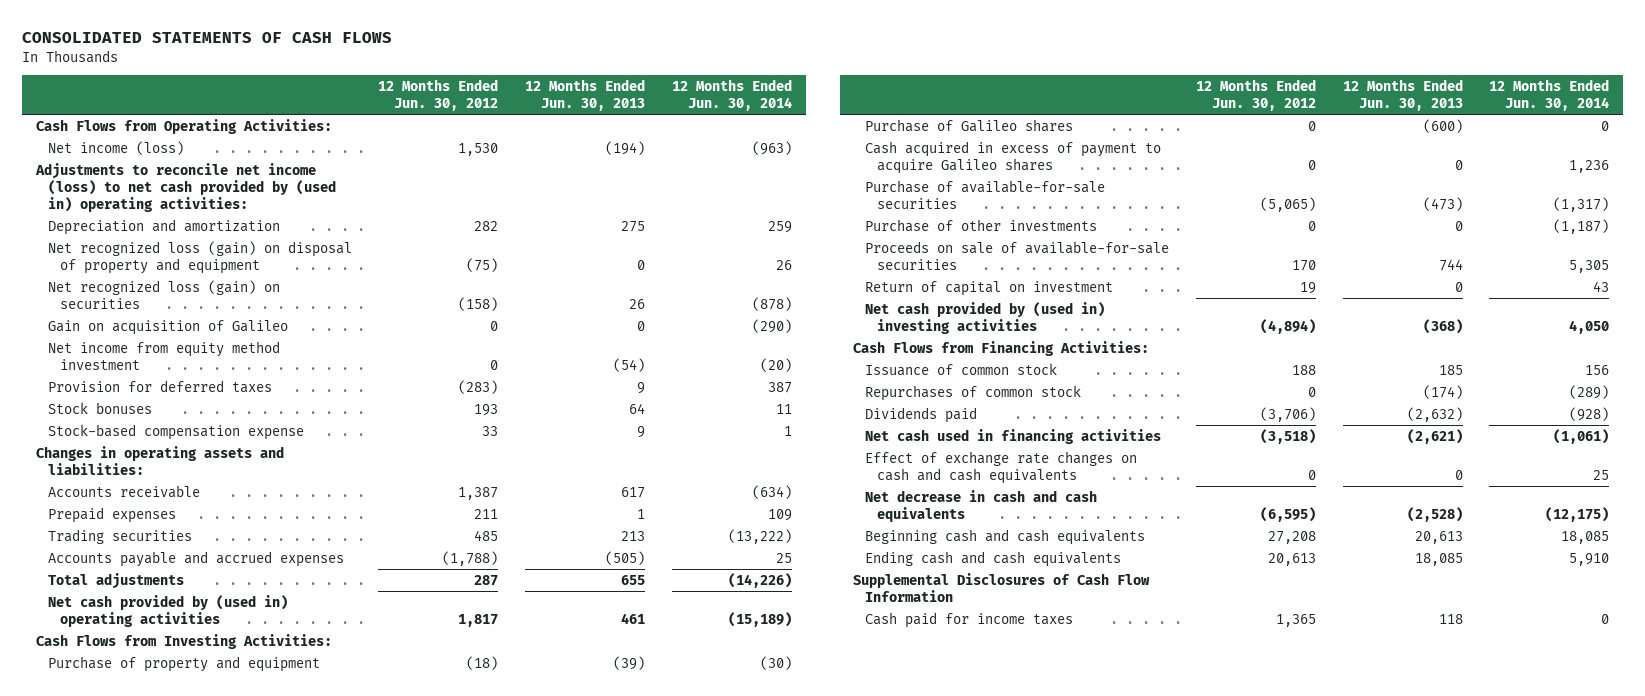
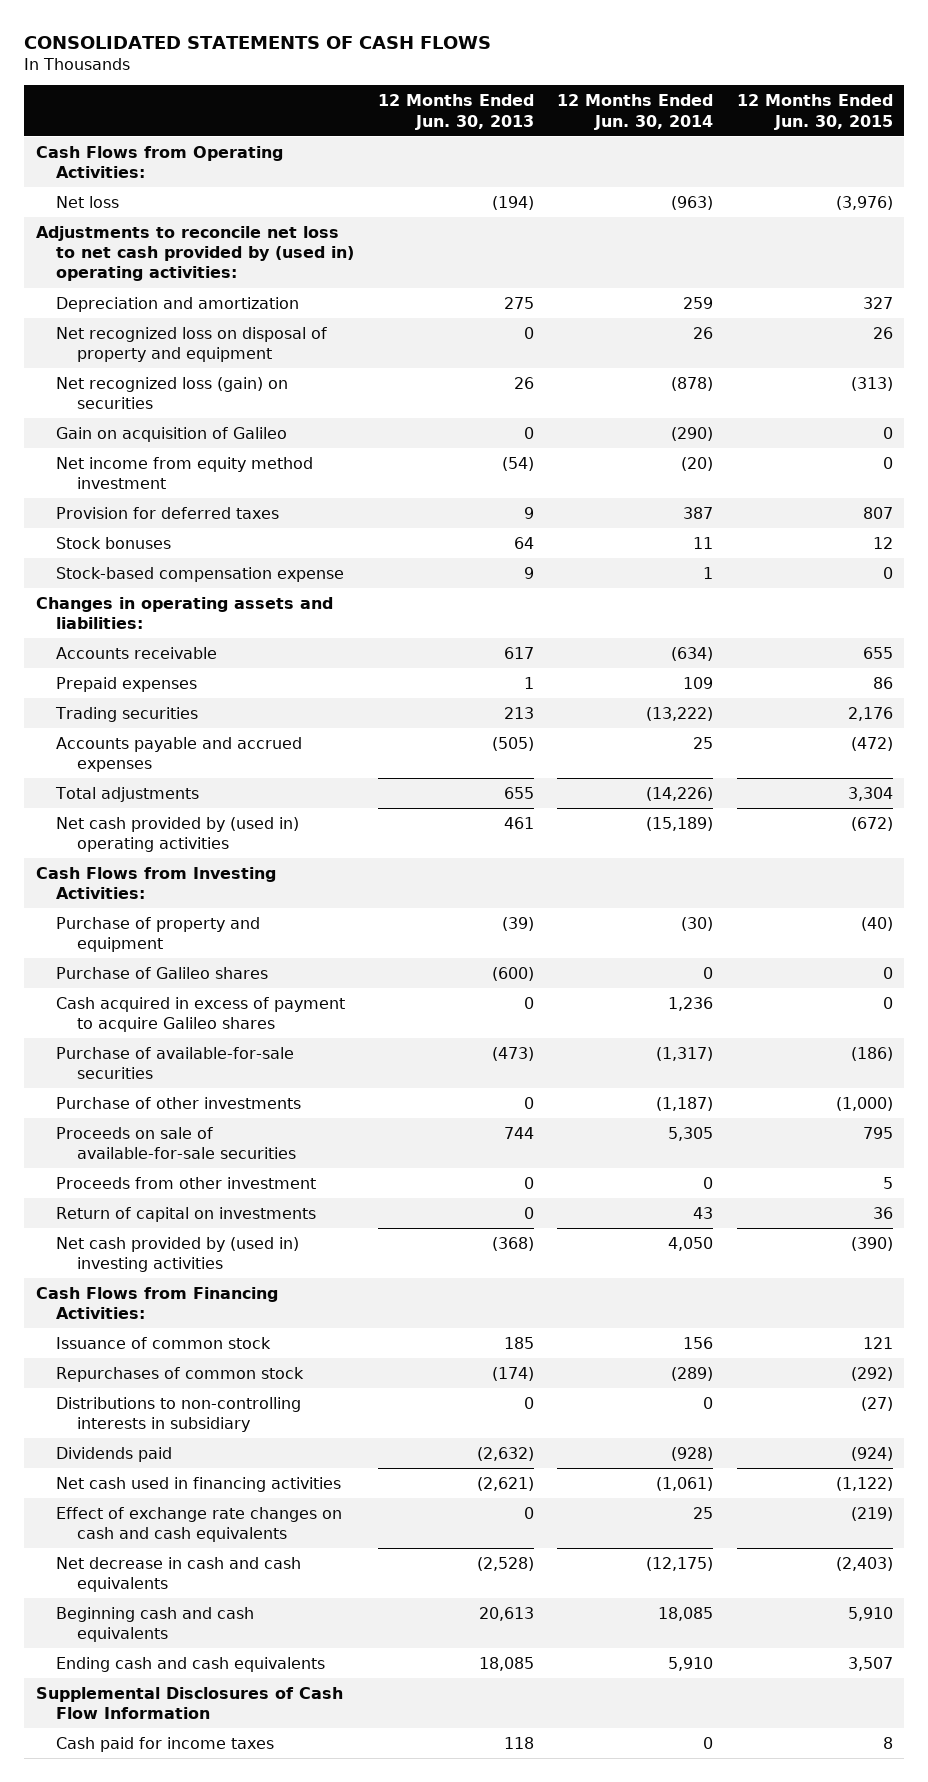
[378,78,499,112] 12 Months Ended Jun. 30, 2012 -> none
none -> [736,94,893,130] 12 Months Ended Jun. 30, 2015
[47,140,184,155] Net income (loss) -> [56,195,120,208] Net loss
[34,162,336,213] Adjustments to reconcile net income (loss) to net cash provided by (used in) operating activities: -> [35,225,355,282] Adjustments to reconcile net loss to net cash provided by (used in) operating activities:
[47,240,352,274] Net recognized loss (gain) on disposal of property and equipment -> [56,326,328,363] Net recognized loss on disposal of property and equipment
none -> [56,1176,317,1189] Proceeds from other investment
[864,280,1113,296] Return of capital on investment -> [56,1206,317,1222] Return of capital on investments
none -> [56,1396,302,1433] Distributions to non-controlling interests in subsidiary

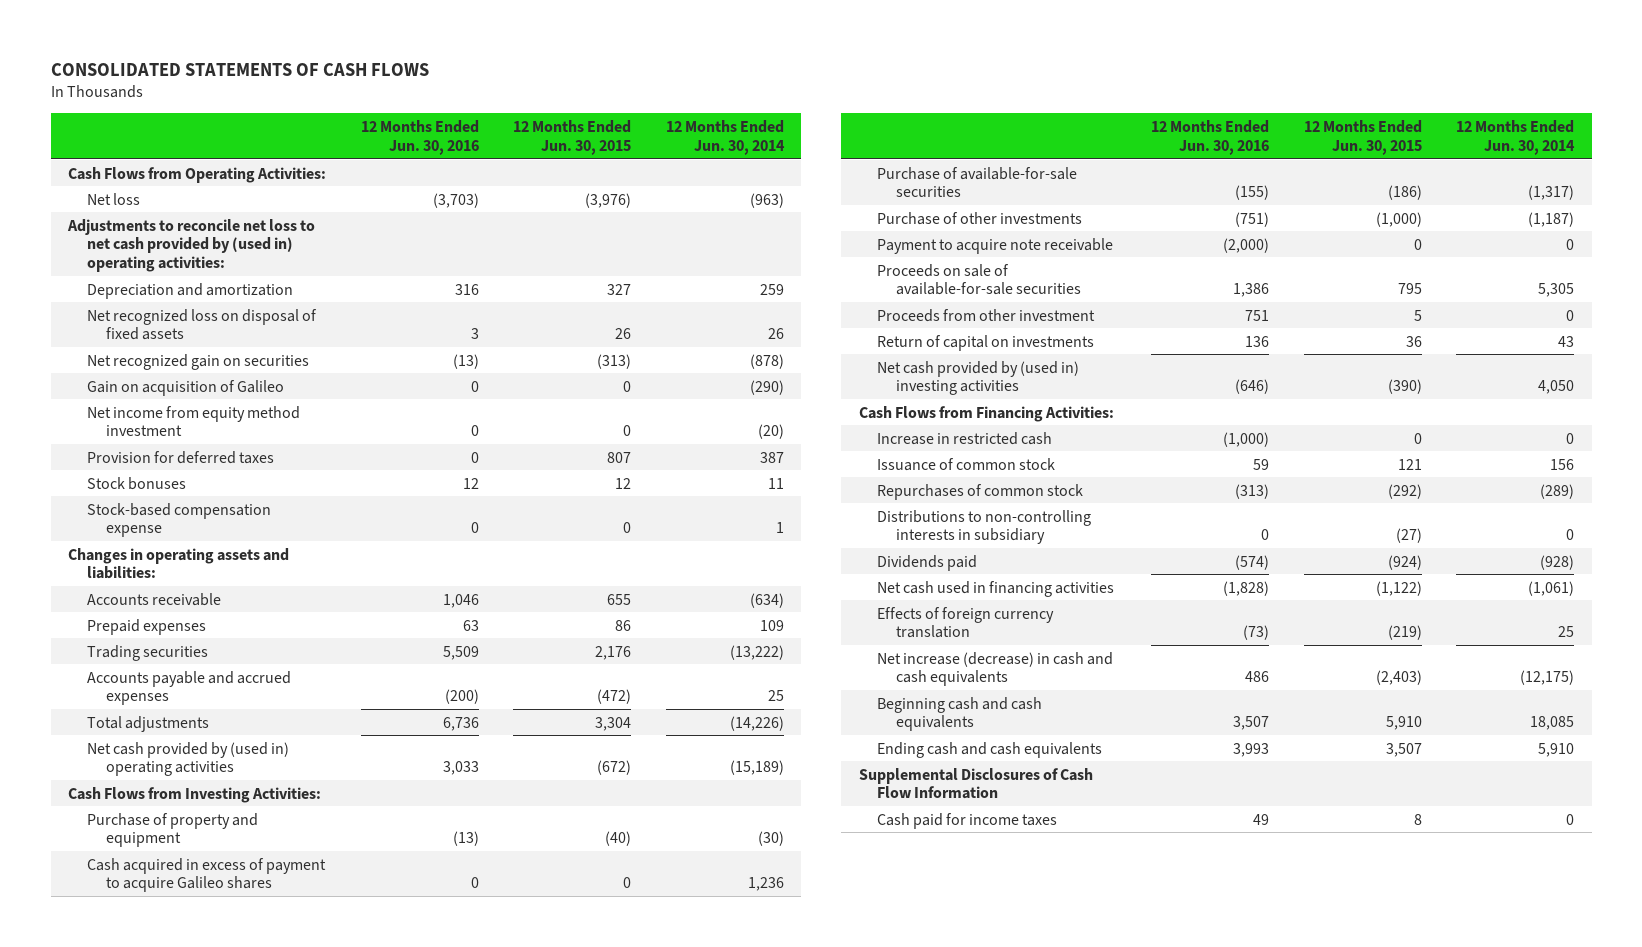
[377,94,534,130] 12 Months Ended Jun. 30, 2013 -> none
none -> [360,119,479,155] 12 Months Ended Jun. 30, 2016
[56,326,328,363] Net recognized loss on disposal of property and equipment -> [86,308,317,341] Net recognized loss on disposal of fixed assets
[56,376,289,410] Net recognized loss (gain) on securities -> [86,353,309,370] Net recognized gain on securities
[56,966,269,979] Purchase of Galileo shares -> none
none -> [877,237,1114,254] Payment to acquire note receivable
none -> [877,431,1053,445] Increase in restricted cash
[56,1506,343,1543] Effect of exchange rate changes on cash and cash equivalents -> [877,606,1055,639] Effects of foreign currency translation
[56,1556,302,1593] Net decrease in cash and cash equivalents -> [877,651,1114,687] Net increase (decrease) in cash and cash equivalents

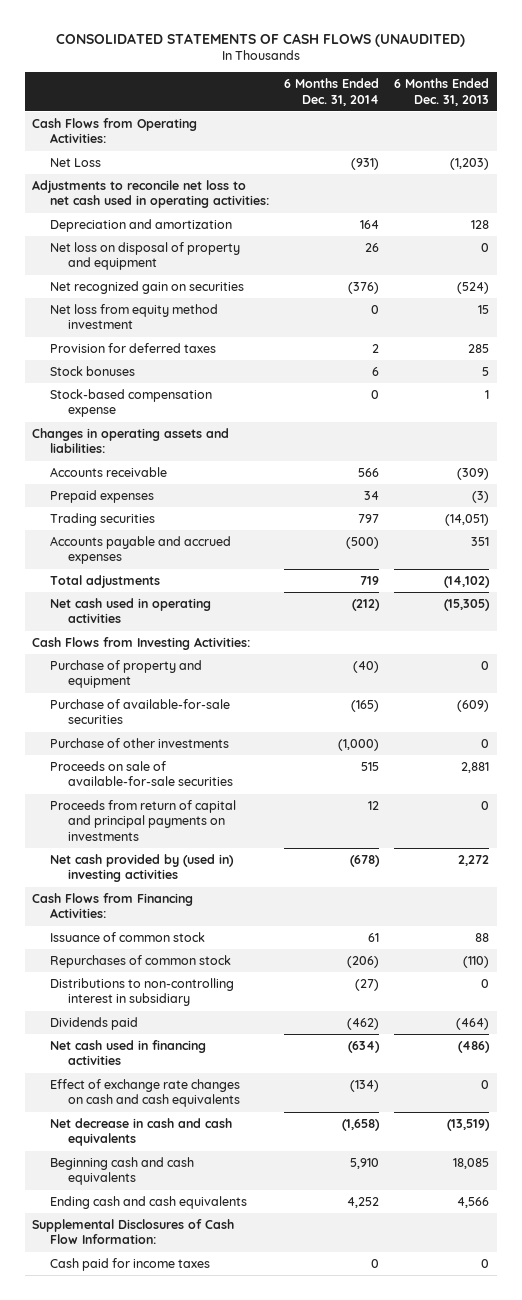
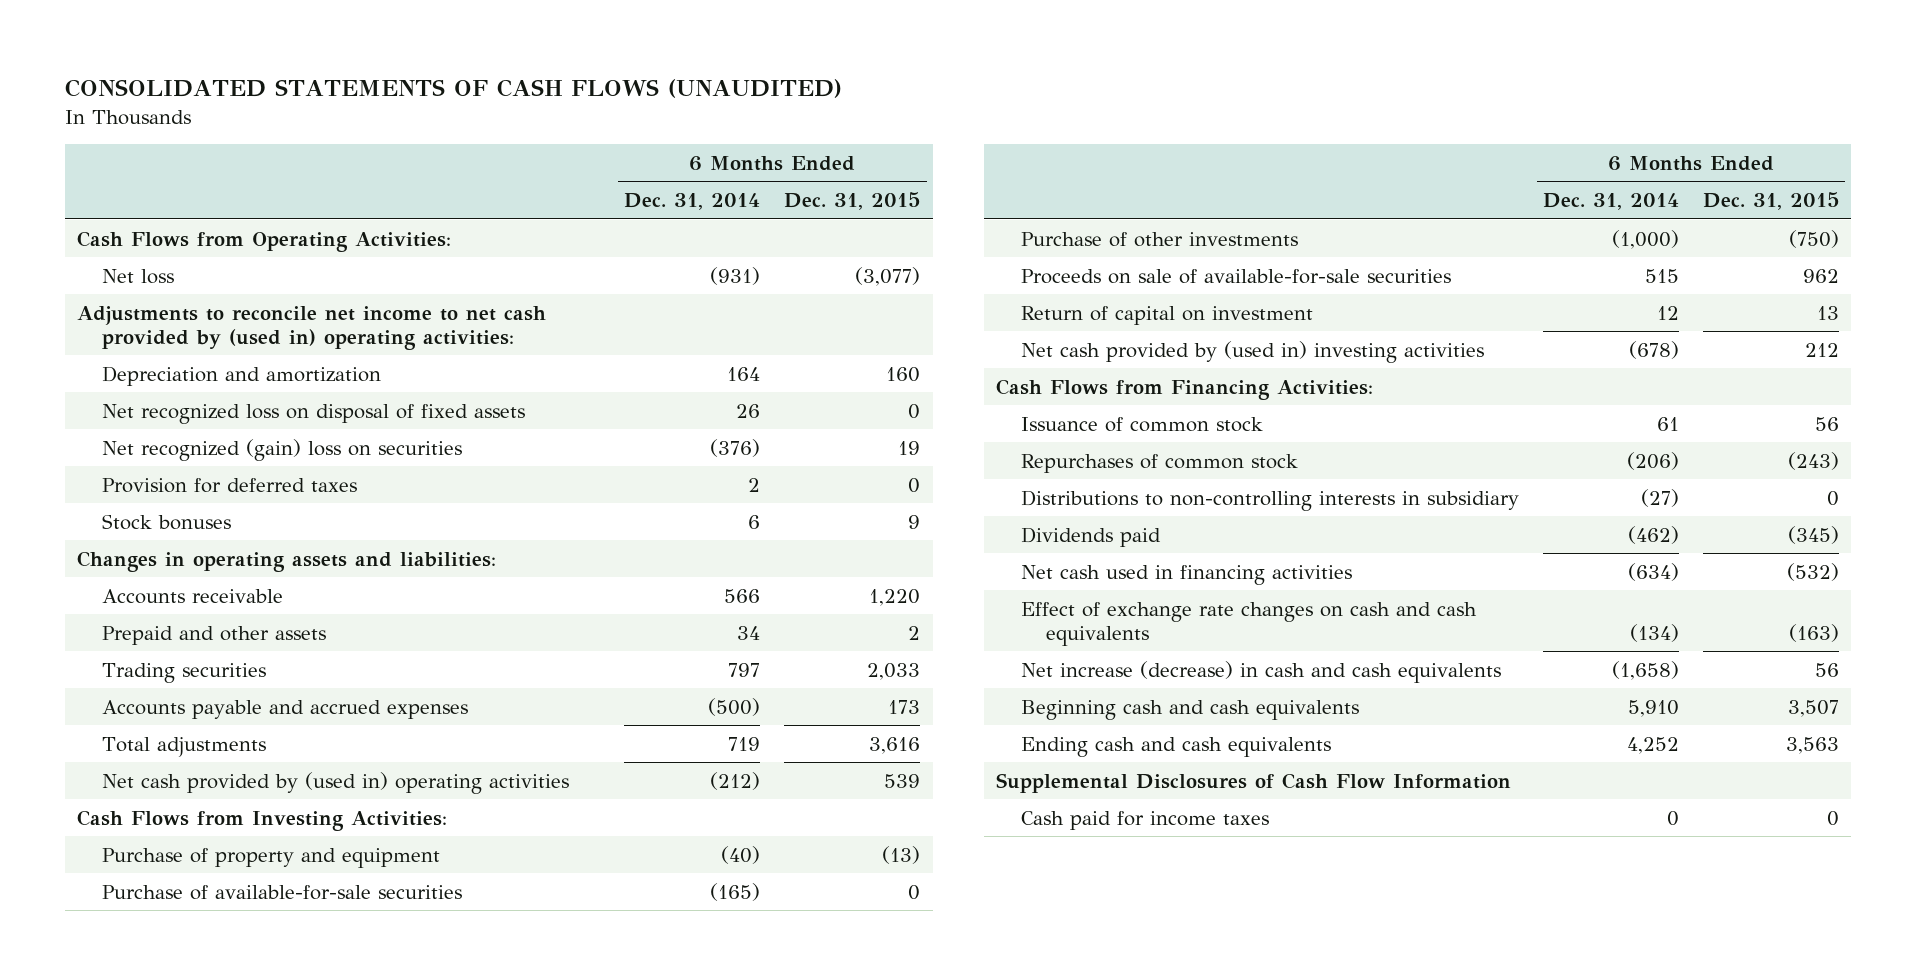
[394,78,490,106] 6 Months Ended Dec. 31, 2013 -> none
none -> [784,192,921,211] Dec. 31, 2015
[49,157,101,167] Net Loss -> [102,268,175,284] Net loss
[32,179,269,209] Adjustments to reconcile net loss to net cash used in operating activities: -> [76,305,546,350] Adjustments to reconcile net income to net cash provided by (used in) operating activities:
[49,241,240,271] Net loss on disposal of property and equipment -> none
[49,303,218,330] Net loss from equity method investment -> none
none -> [102,403,526,424] Net recognized loss on disposal of fixed assets
[49,280,244,294] Net recognized gain on securities -> [102,438,463,461] Net recognized (gain) loss on securities
[49,388,212,418] Stock-based compensation expense -> none
[49,489,154,503] Prepaid expenses -> [102,625,327,645] Prepaid and other assets
[49,597,211,624] Net cash used in operating activities -> [102,771,570,794] Net cash provided by (used in) operating activities
[49,799,236,842] Proceeds from return of capital and principal payments on investments -> [1020,305,1313,325] Return of capital on investment
[49,977,234,1007] Distributions to non-controlling interest in subsidiary -> [1020,489,1519,511] Distributions to non-controlling interests in subsidiary
[49,1117,232,1147] Net decrease in cash and cash equivalents -> [1020,660,1501,683] Net increase (decrease) in cash and cash equivalents
[32,1218,235,1245] Supplemental Disclosures of Cash Flow Information: -> [995,772,1511,793] Supplemental Disclosures of Cash Flow Information

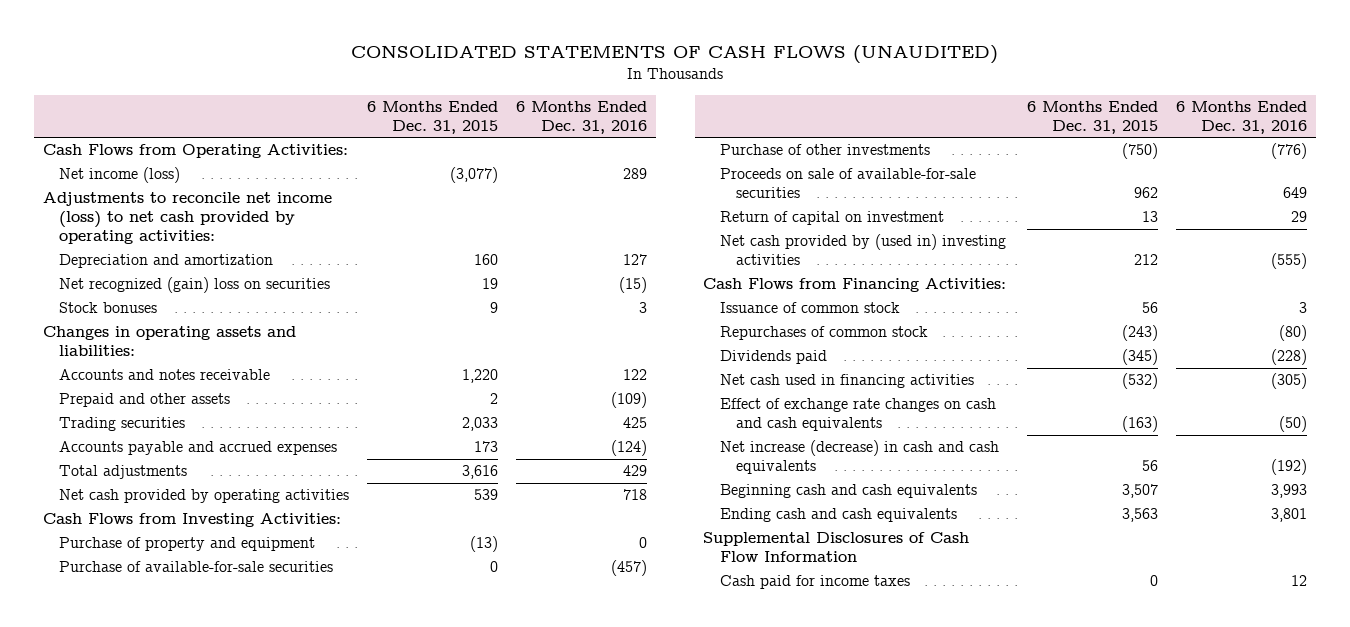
[624,193,761,211] Dec. 31, 2014 -> none
none -> [515,100,647,134] 6 Months Ended Dec. 31, 2016
[102,268,175,284] Net loss -> [59,167,181,184] Net income (loss)
[76,305,546,350] Adjustments to reconcile net income to net cash provided by (used in) operating activities: -> [43,192,333,245] Adjustments to reconcile net income (loss) to net cash provided by operating activities:
[102,403,526,424] Net recognized loss on disposal of fixed assets -> none
[102,477,358,493] Provision for deferred taxes -> none
[102,588,284,604] Accounts receivable -> [59,369,271,381] Accounts and notes receivable
[102,771,570,794] Net cash provided by (used in) operating activities -> [59,489,350,504] Net cash provided by operating activities
[1020,489,1519,511] Distributions to non-controlling interests in subsidiary -> none

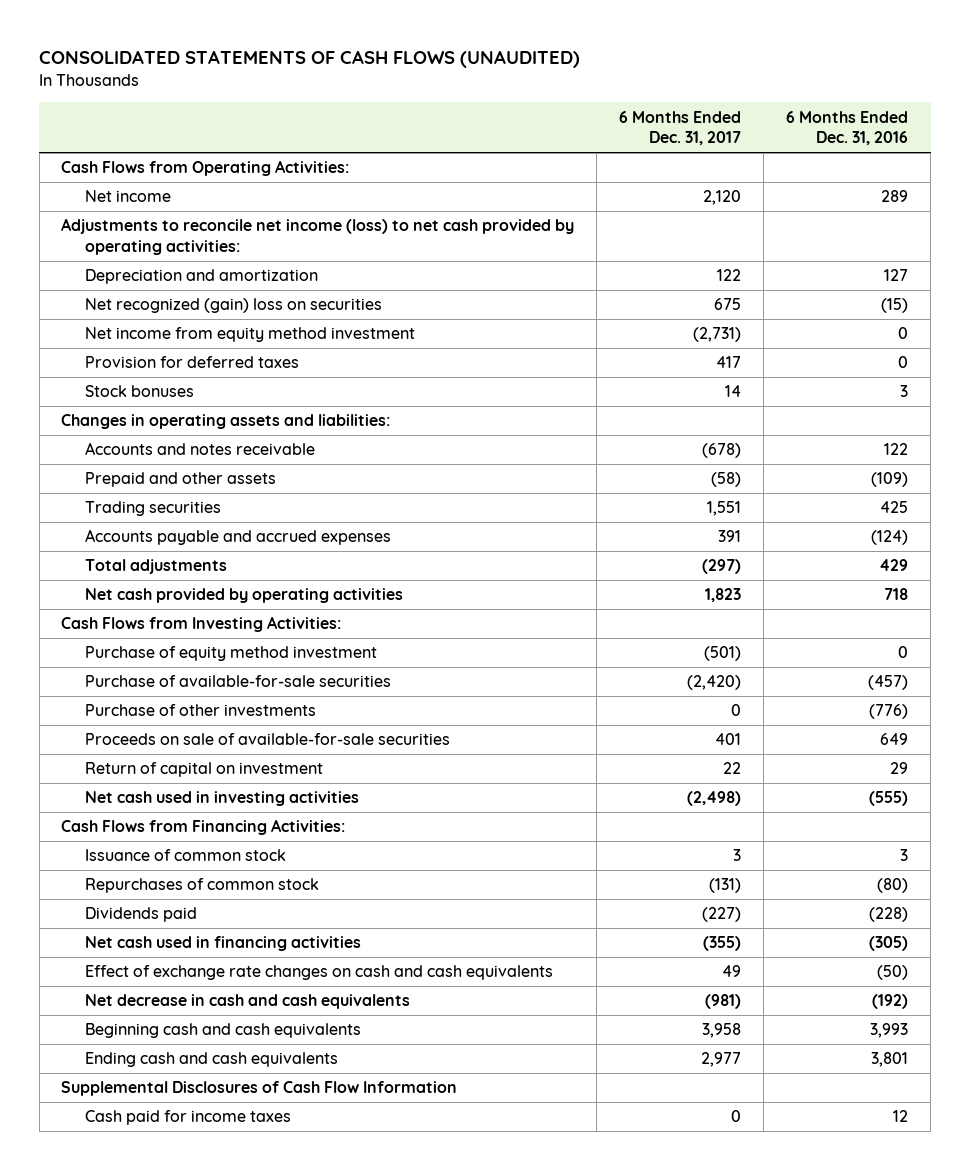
[366,100,498,134] 6 Months Ended Dec. 31, 2015 -> none
none -> [619,110,742,146] 6 Months Ended Dec. 31, 2017
[59,167,181,184] Net income (loss) -> [84,190,171,203] Net income
none -> [84,327,415,343] Net income from equity method investment
none -> [84,356,299,369] Provision for deferred taxes
[59,537,316,552] Purchase of property and equipment -> none
none -> [84,646,377,662] Purchase of equity method investment
[719,234,1006,266] Net cash provided by (used in) investing activities -> [84,791,359,807] Net cash used in investing activities
[719,440,999,475] Net increase (decrease) in cash and cash equivalents -> [84,994,410,1010] Net decrease in cash and cash equivalents

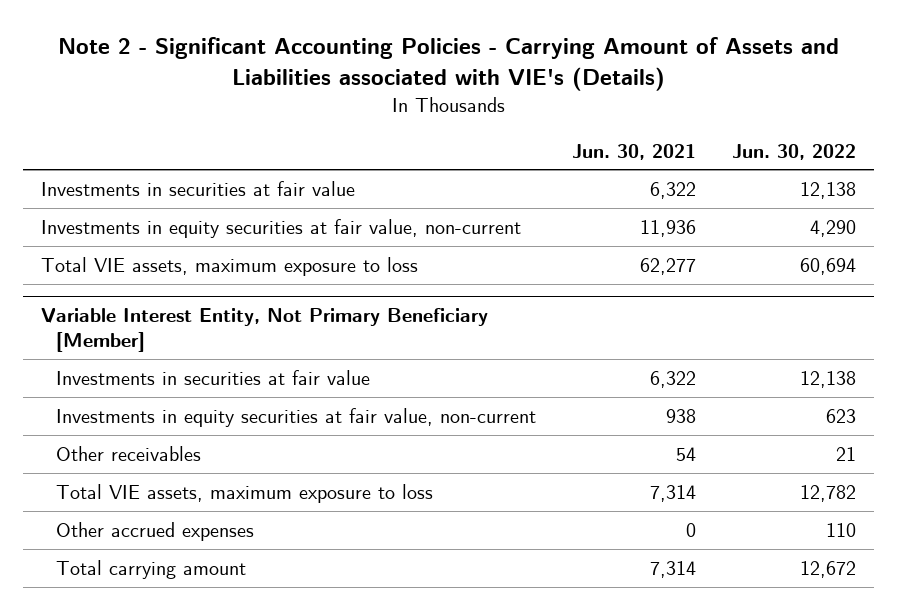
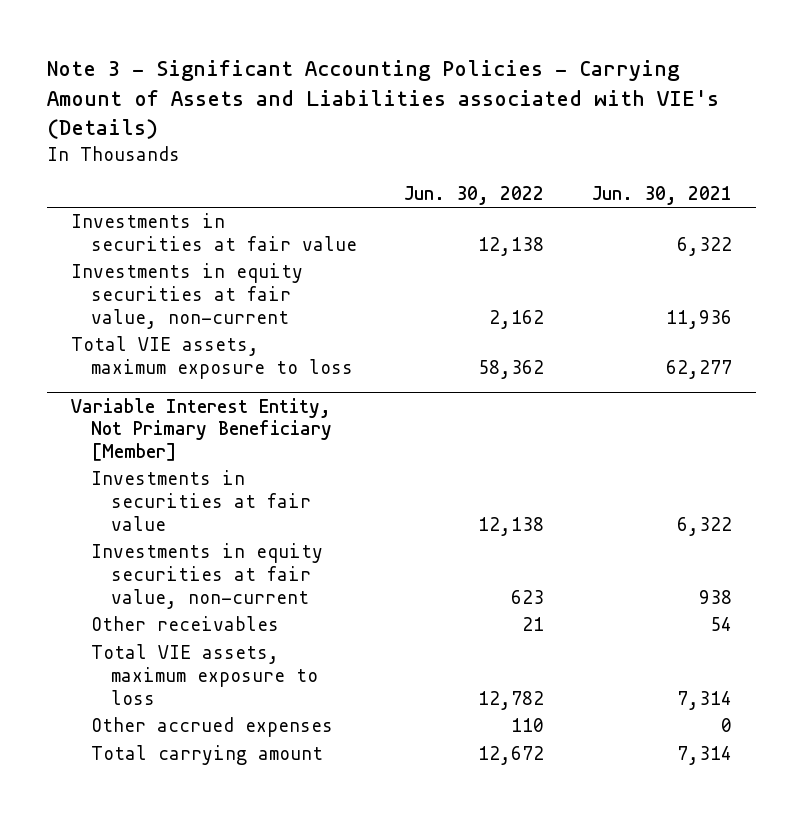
[57,36,839,91] Note 2 - Significant Accounting Policies - Carrying Amount of Assets and Liabilities associated with VIE's (Details) -> [47,60,720,140] Note 3 - Significant Accounting Policies - Carrying Amount of Assets and Liabilities associated with VIE's (Details)
[810,219,857,237] 4,290 -> [489,309,545,329] 2,162
[800,257,857,275] 60,694 -> [478,360,545,380] 58,362

